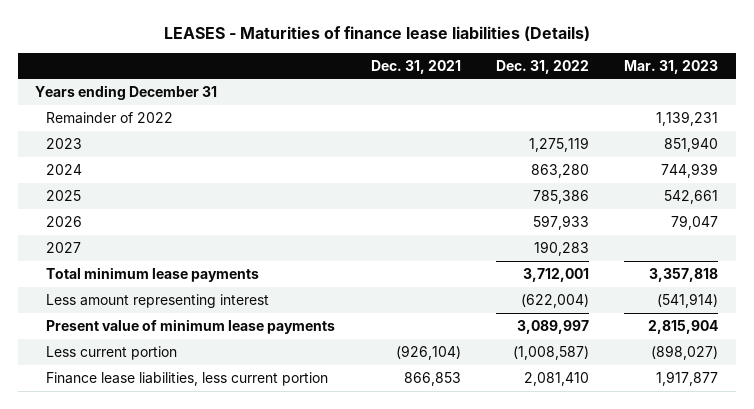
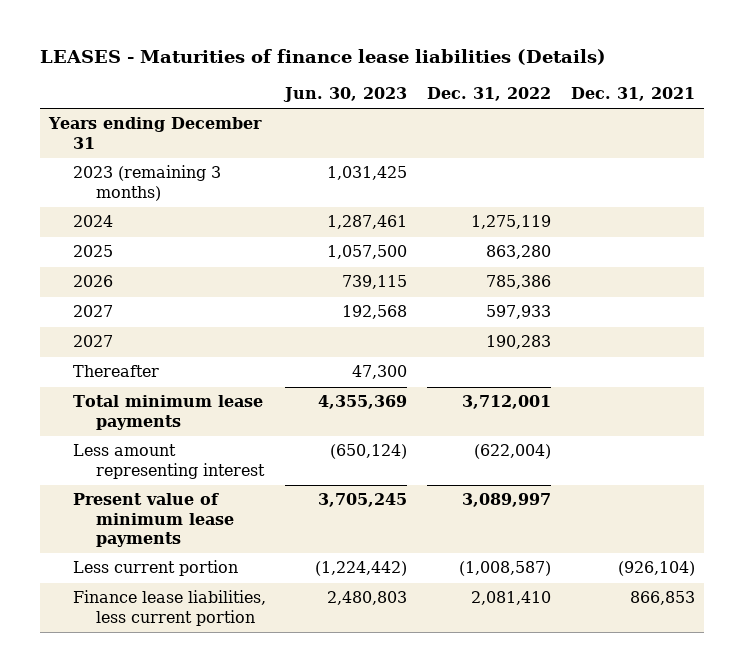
[624,59,719,74] Mar. 31, 2023 -> none
none -> [283,87,408,103] Jun. 30, 2023
[46,111,174,124] Remainder of 2022 -> [72,165,221,201] 2023 (remaining 3 months)
[46,137,83,149] 2023 -> [72,215,113,228] 2024
[46,163,83,175] 2024 -> [72,245,113,258] 2025
[46,189,82,201] 2025 -> [72,275,113,288] 2026
[46,215,83,227] 2026 -> [72,305,113,318] 2027
none -> [72,365,159,378] Thereafter

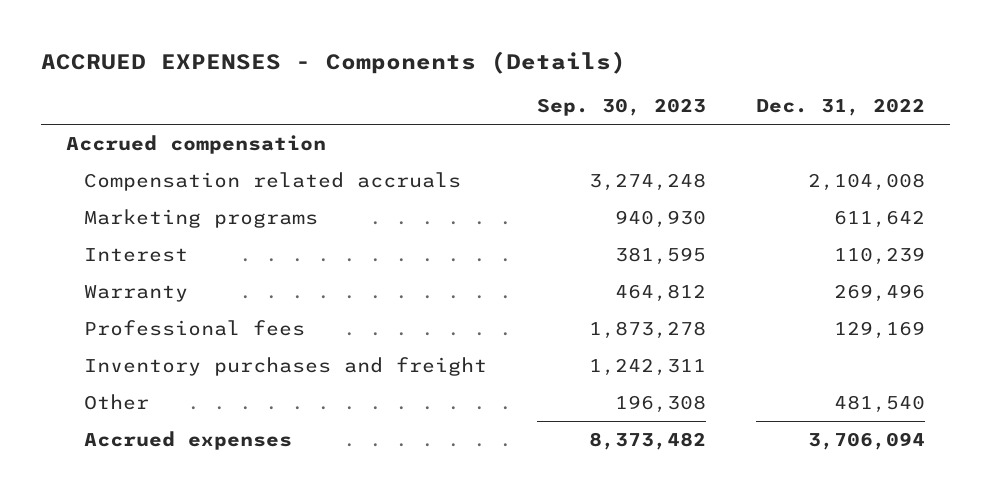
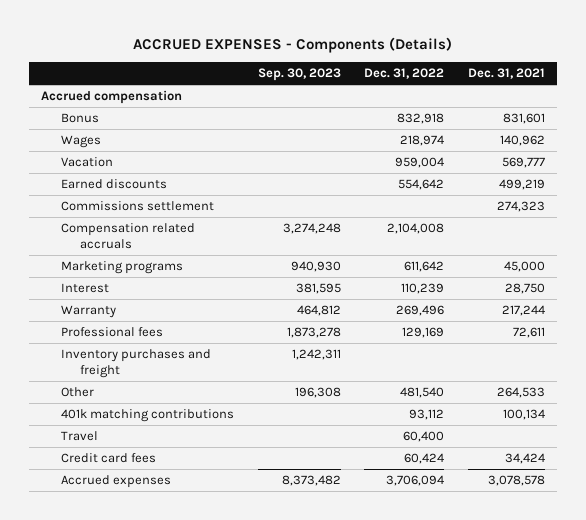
none -> [468,68,546,80] Dec. 31, 2021
none -> [60,113,99,124] Bonus
none -> [60,135,101,149] Wages
none -> [60,157,113,168] Vacation
none -> [60,179,167,190] Earned discounts
none -> [60,201,214,212] Commissions settlement
none -> [60,409,234,423] 401k matching contributions
none -> [60,431,98,442] Travel
none -> [60,453,156,464] Credit card fees

